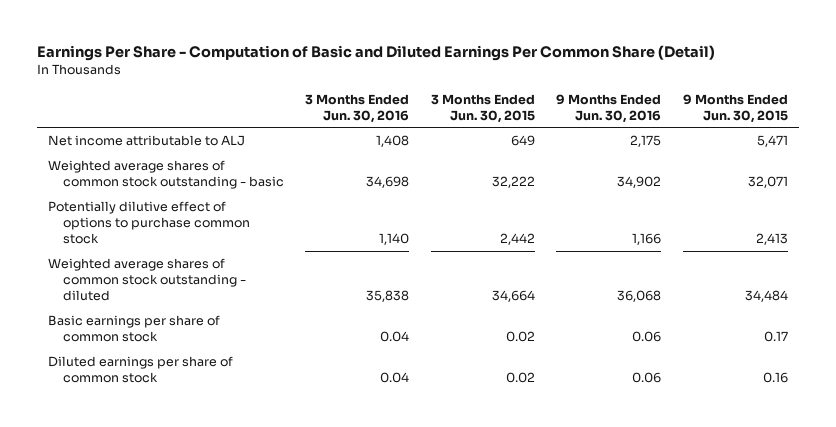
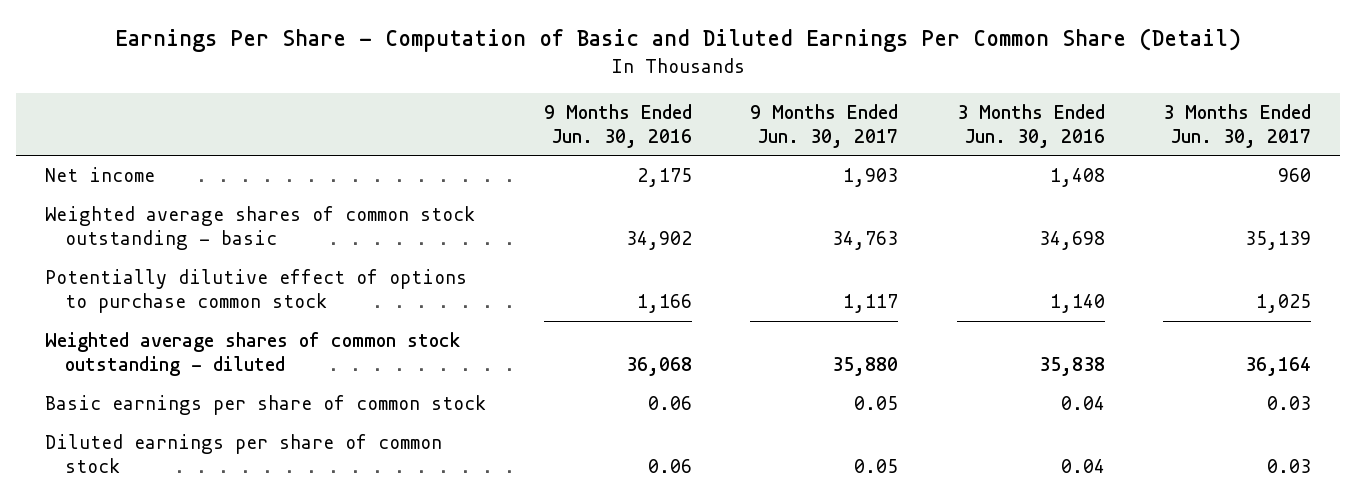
[430,93,535,123] 3 Months Ended Jun. 30, 2015 -> none
[682,93,788,123] 9 Months Ended Jun. 30, 2015 -> none
none -> [750,103,899,148] 9 Months Ended Jun. 30, 2017
none -> [1162,103,1311,148] 3 Months Ended Jun. 30, 2017
[47,135,245,147] Net income attributable to ALJ -> [45,167,156,183] Net income

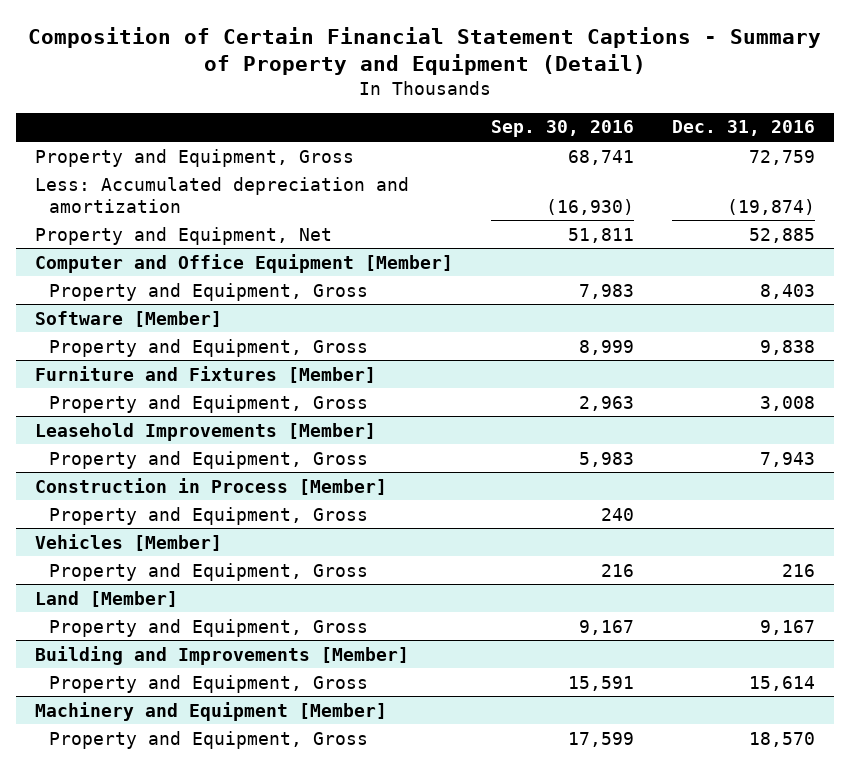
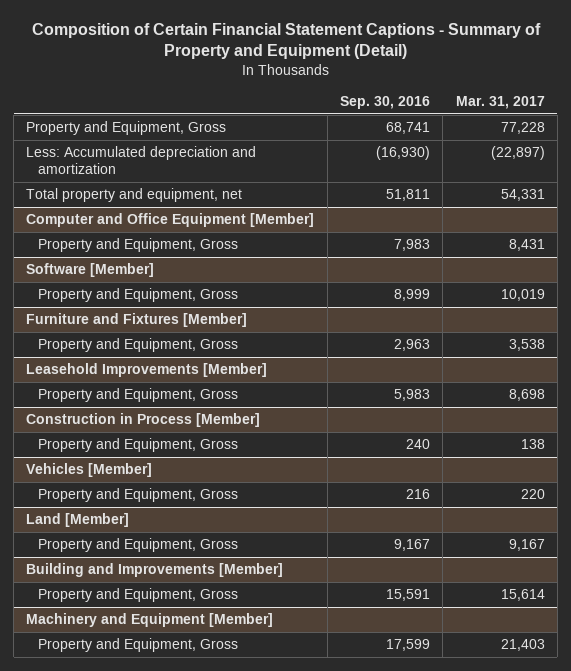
[672,120,816,137] Dec. 31, 2016 -> none
none -> [455,95,545,109] Mar. 31, 2017
[35,226,333,245] Property and Equipment, Net -> [26,188,243,203] Total property and equipment, net

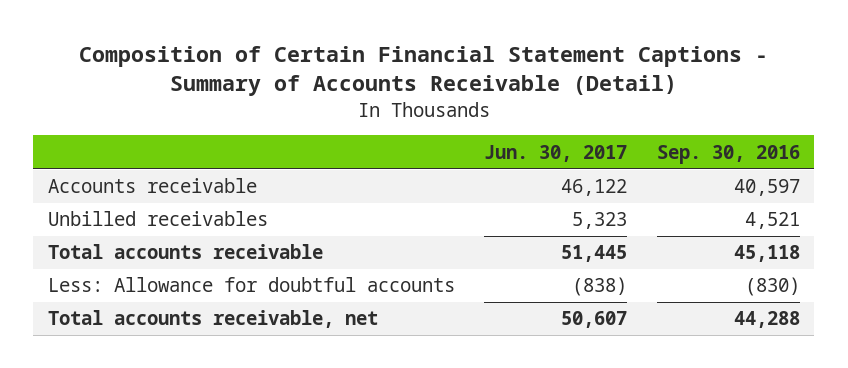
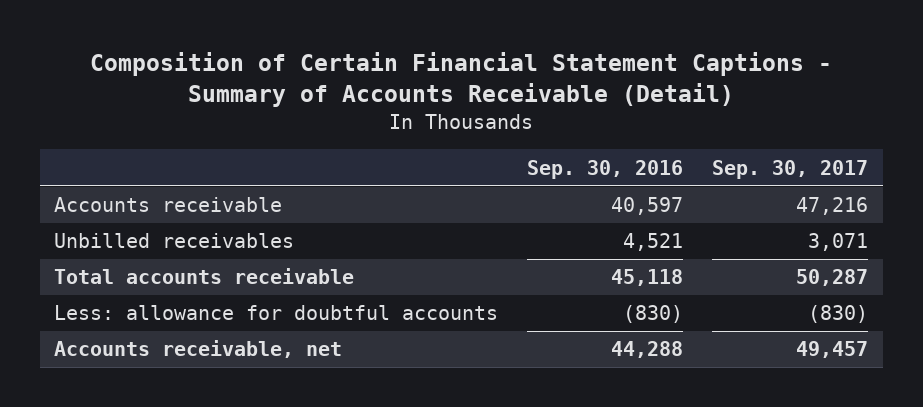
[484,144,628,162] Jun. 30, 2017 -> none
none -> [712,159,869,179] Sep. 30, 2017
[47,277,455,293] Less: Allowance for doubtful accounts -> [54,305,499,321] Less: allowance for doubtful accounts
[47,310,378,329] Total accounts receivable, net -> [54,340,343,359] Accounts receivable, net

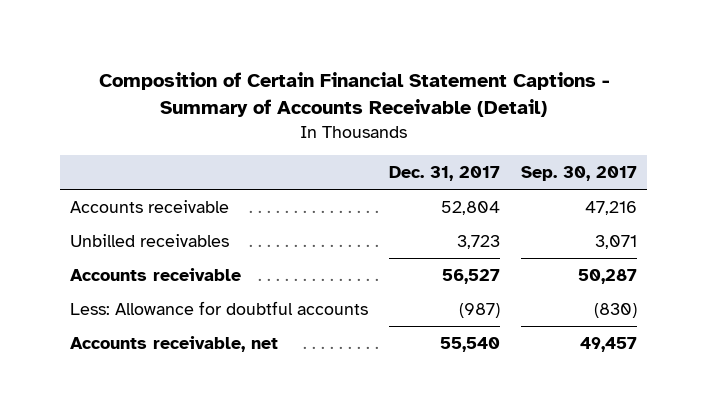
[527,159,684,179] Sep. 30, 2016 -> none
none -> [389,166,501,182] Dec. 31, 2017
[54,268,355,285] Total accounts receivable -> [70,268,242,282] Accounts receivable
[54,305,499,321] Less: allowance for doubtful accounts -> [70,301,369,316] Less: Allowance for doubtful accounts

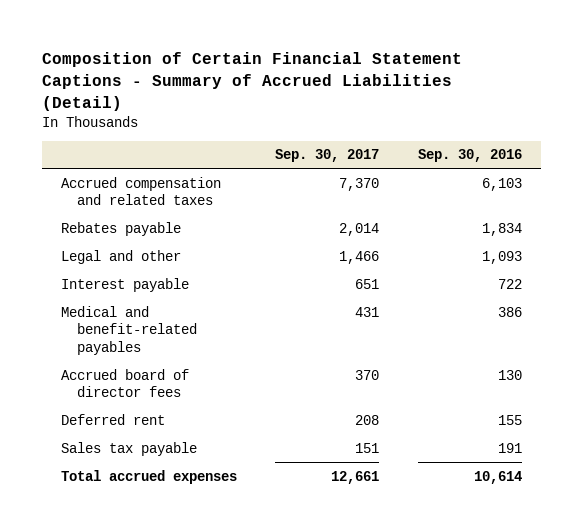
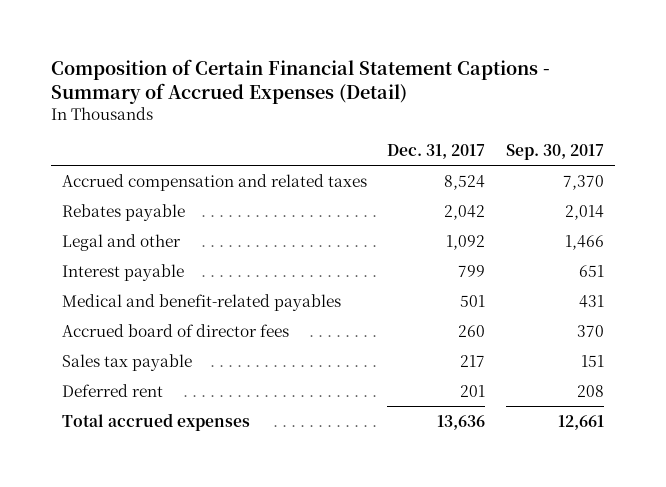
[41,51,462,111] Composition of Certain Financial Statement Captions - Summary of Accrued Liabilities (Detail) -> [51,59,551,105] Composition of Certain Financial Statement Captions - Summary of Accrued Expenses (Detail)
[417,149,522,163] Sep. 30, 2016 -> none
none -> [387,144,486,160] Dec. 31, 2017
[61,413,166,425] Deferred rent -> [61,383,163,397] Deferred rent

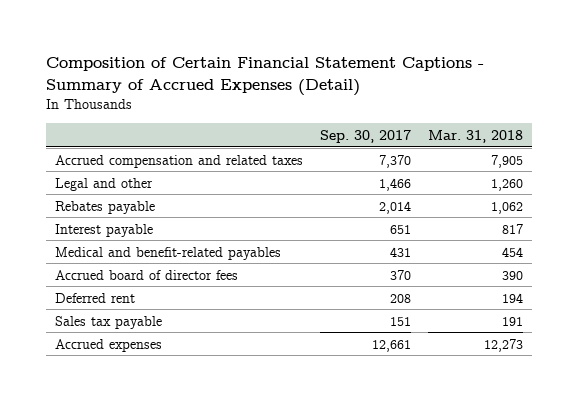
[387,144,486,160] Dec. 31, 2017 -> none
none -> [428,130,524,144] Mar. 31, 2018
[61,203,185,221] Rebates payable -> [54,200,155,214] Rebates payable
[61,353,192,371] Sales tax payable -> [54,315,162,329] Sales tax payable
[61,412,250,431] Total accrued expenses -> [54,338,162,352] Accrued expenses

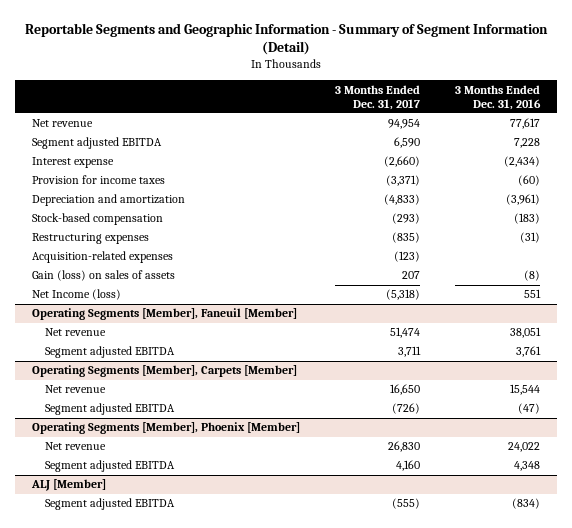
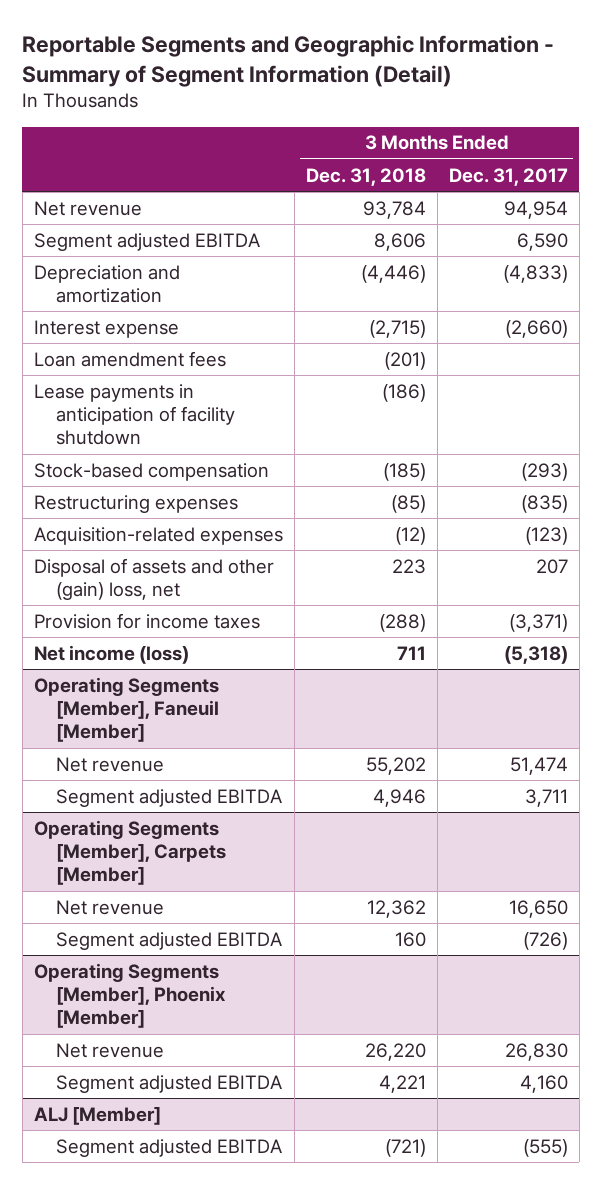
[454,84,541,110] 3 Months Ended Dec. 31, 2016 -> none
none -> [305,167,426,186] Dec. 31, 2018
[32,157,115,169] Interest expense -> [33,319,179,338] Interest expense
none -> [33,350,226,367] Loan amendment fees
none -> [33,383,235,446] Lease payments in anticipation of facility shutdown
[32,270,176,282] Gain (loss) on sales of assets -> [33,557,274,601] Disposal of assets and other (gain) loss, net
[32,175,166,185] Provision for income taxes -> [33,612,260,629] Provision for income taxes
[32,289,122,301] Net Income (loss) -> [33,644,189,664] Net income (loss)

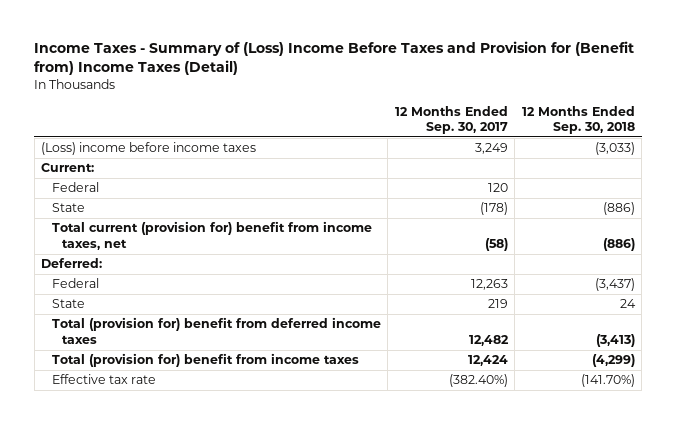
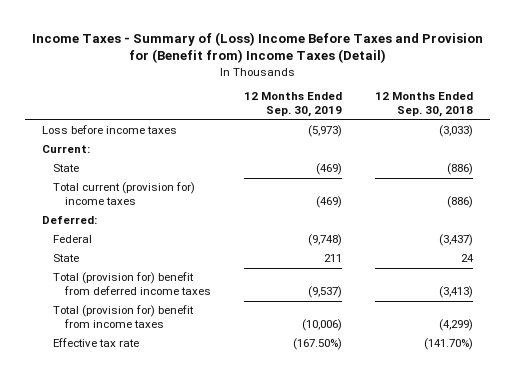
[394,105,508,135] 12 Months Ended Sep. 30, 2017 -> none
none -> [243,92,342,118] 12 Months Ended Sep. 30, 2019
[41,142,257,156] (Loss) income before income taxes -> [41,125,177,135] Loss before income taxes
[51,182,99,193] Federal -> none
[51,221,372,250] Total current (provision for) benefit from income taxes, net -> [53,182,196,206] Total current (provision for) income taxes

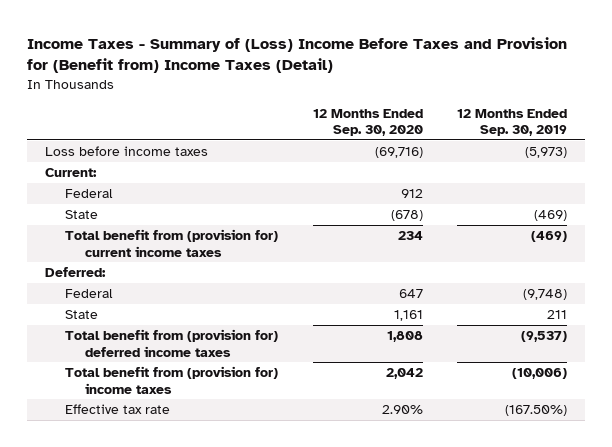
[375,92,474,118] 12 Months Ended Sep. 30, 2018 -> none
none -> [312,108,423,137] 12 Months Ended Sep. 30, 2020
none -> [64,189,113,199] Federal
[53,182,196,206] Total current (provision for) income taxes -> [64,229,278,257] Total benefit from (provision for) current income taxes
[53,272,211,296] Total (provision for) benefit from deferred income taxes -> [64,329,278,357] Total benefit from (provision for) deferred income taxes
[53,305,195,329] Total (provision for) benefit from income taxes -> [64,366,278,394] Total benefit from (provision for) income taxes

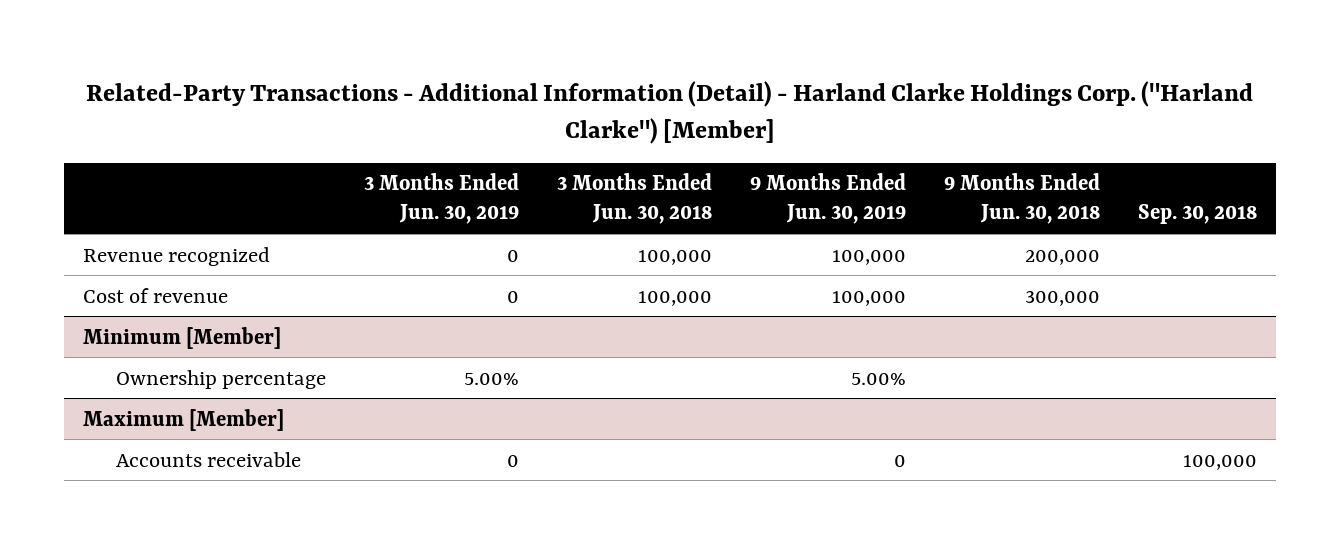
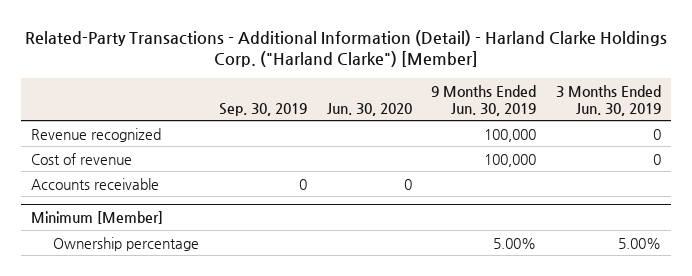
[556,173,712,225] 3 Months Ended Jun. 30, 2018 -> none
[944,173,1101,225] 9 Months Ended Jun. 30, 2018 -> none
[1138,204,1258,225] Sep. 30, 2018 -> none
none -> [218,102,307,116] Sep. 30, 2019
none -> [326,102,412,116] Jun. 30, 2020
none -> [31,177,160,190] Accounts receivable
[82,408,284,431] Maximum [Member] -> none
[115,451,301,467] Accounts receivable -> none

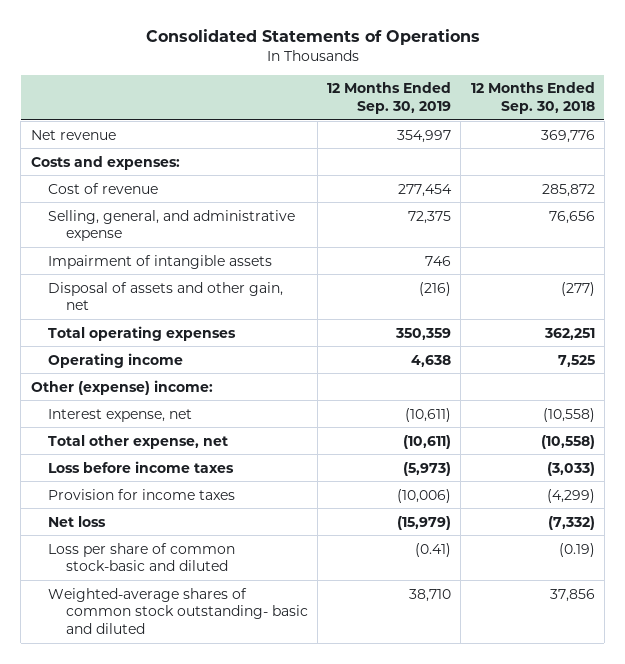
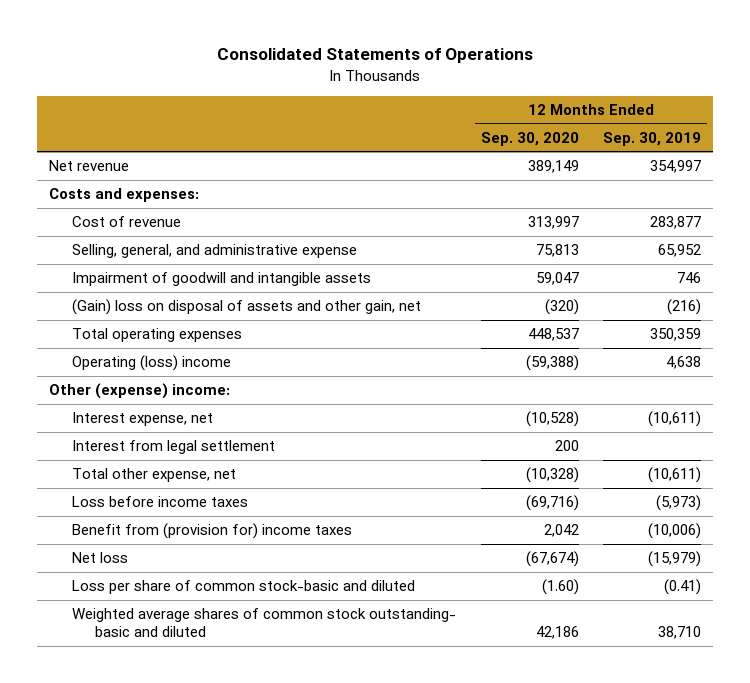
[470,82,595,114] 12 Months Ended Sep. 30, 2018 -> none
none -> [480,131,579,146] Sep. 30, 2020
[398,183,453,197] 277,454 -> [649,216,701,230] 283,877
[408,210,452,224] 72,375 -> [657,244,701,258] 65,952
[48,254,273,269] Impairment of intangible assets -> [72,272,372,287] Impairment of goodwill and intangible assets
[48,281,284,311] Disposal of assets and other gain, net -> [72,299,422,316] (Gain) loss on disposal of assets and other gain, net
[48,352,184,368] Operating income -> [72,355,232,372] Operating (loss) income
none -> [72,440,276,455] Interest from legal settlement
[48,488,236,500] Provision for income taxes -> [72,523,353,540] Benefit from (provision for) income taxes
[48,587,308,634] Weighted-average shares of common stock outstanding- basic and diluted -> [72,608,457,638] Weighted average shares of common stock outstanding- basic and diluted

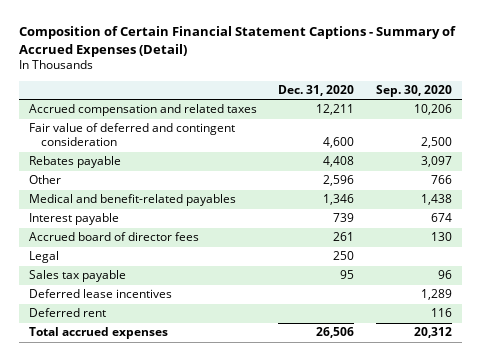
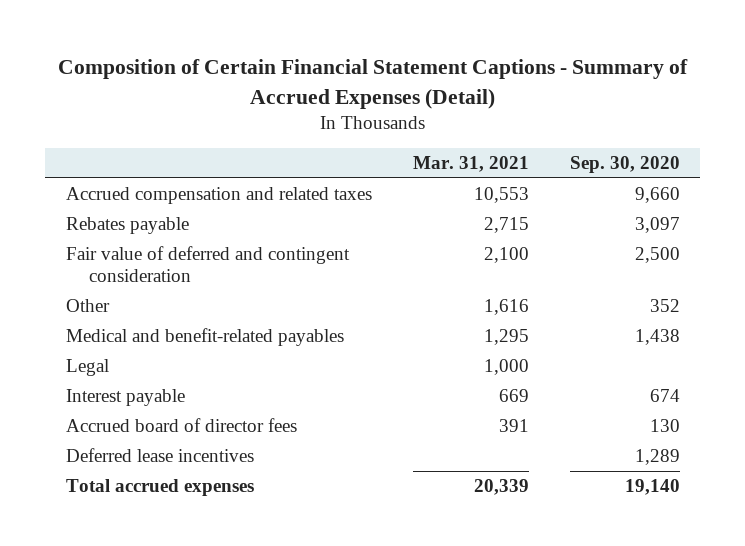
[278,85,355,97] Dec. 31, 2020 -> none
none -> [412,155,529,172] Mar. 31, 2021
[413,104,452,116] 10,206 -> [634,186,680,203] 9,660
[29,123,236,147] Fair value of deferred and contingent consideration -> [65,245,350,283] Fair value of deferred and contingent consideration
[430,175,452,185] 766 -> [649,298,680,312] 352
[29,251,60,264] Legal -> [65,358,109,376] Legal
[29,270,127,283] Sales tax payable -> none
[29,308,107,318] Deferred rent -> none
[413,327,452,339] 20,312 -> [624,478,680,495] 19,140

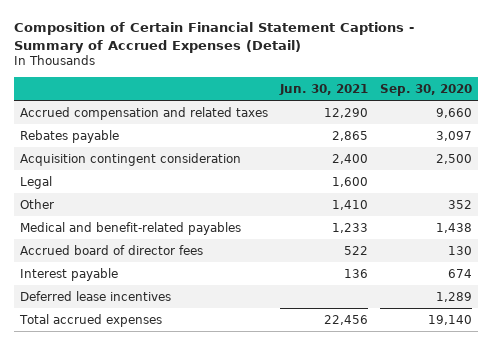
[412,155,529,172] Mar. 31, 2021 -> none
none -> [279,83,369,95] Jun. 30, 2021
[65,245,350,283] Fair value of deferred and contingent consideration -> [20,152,242,166] Acquisition contingent consideration
[65,358,109,376] Legal -> [20,175,53,189] Legal
[65,388,185,406] Interest payable -> [20,267,119,281] Interest payable

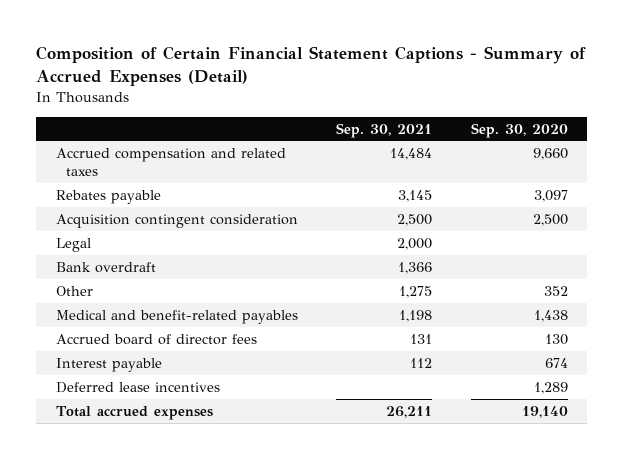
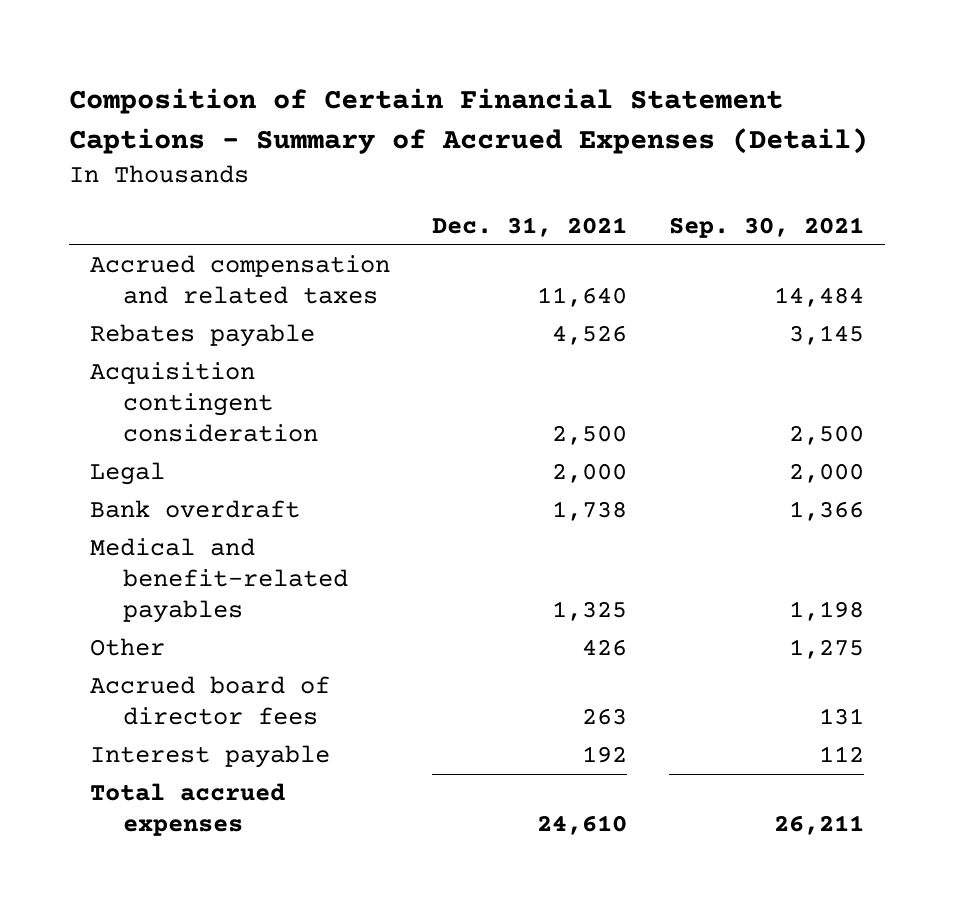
[470,122,568,138] Sep. 30, 2020 -> none
none -> [431,217,627,238] Dec. 31, 2021
[55,285,93,296] Other -> [90,638,166,657] Other
[55,381,220,393] Deferred lease incentives -> none

